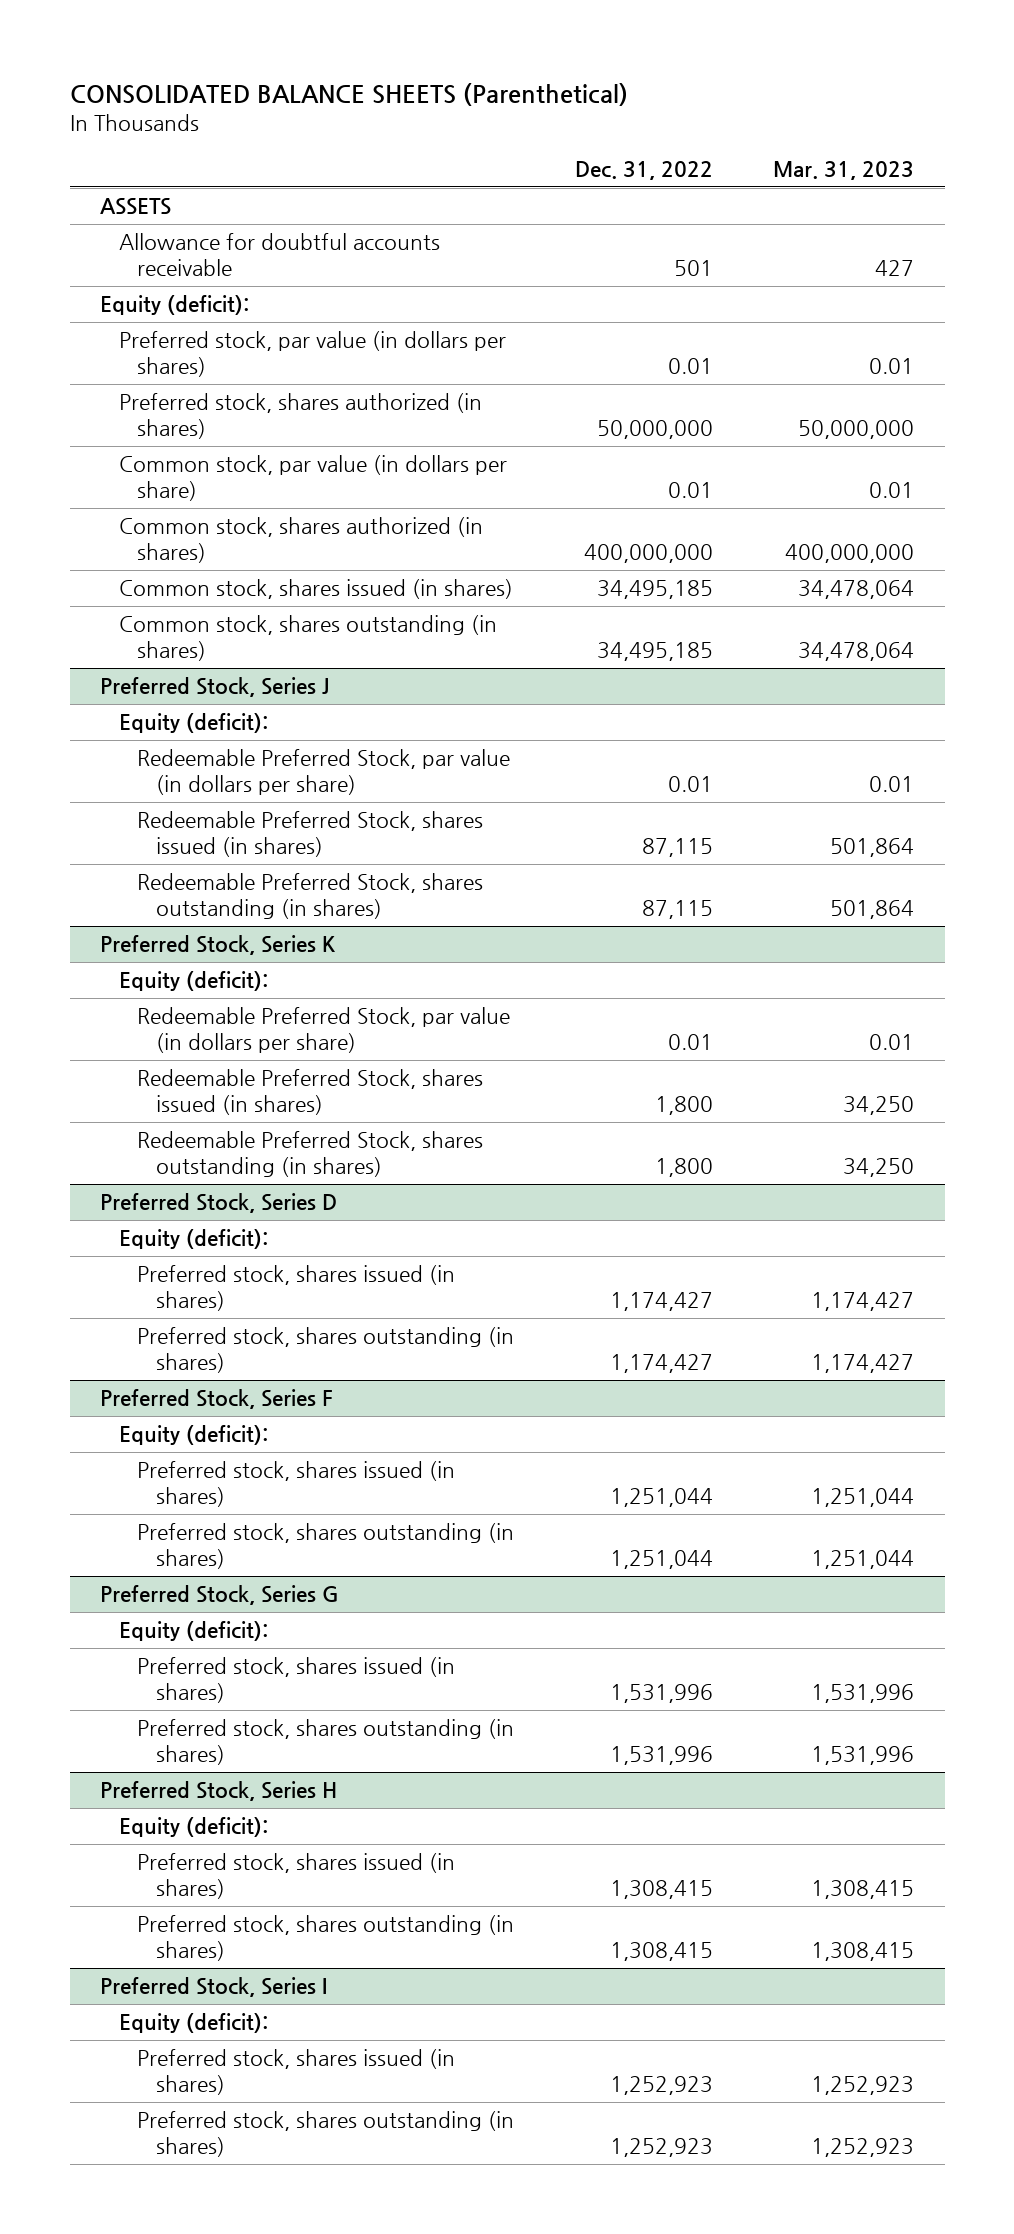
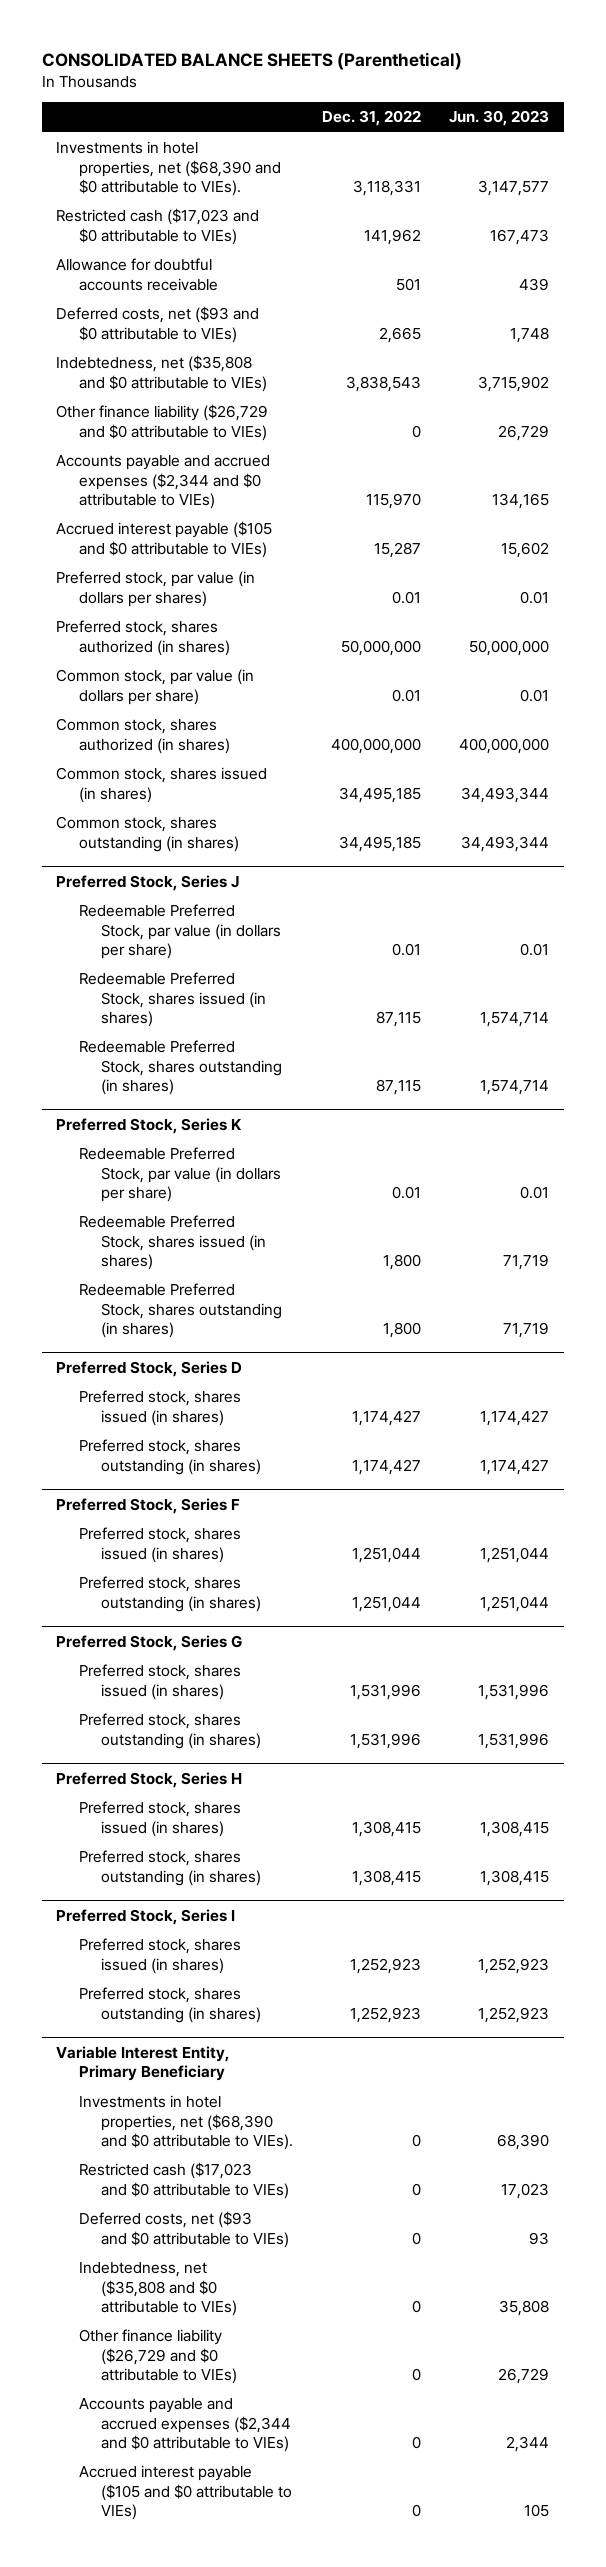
[773,160,915,180] Mar. 31, 2023 -> none
none -> [449,110,550,127] Jun. 30, 2023
[100,198,172,216] ASSETS -> none
none -> [56,141,281,197] Investments in hotel properties, net ($68,390 and $0 attributable to VIEs).
none -> [56,208,260,245] Restricted cash ($17,023 and $0 attributable to VIEs)
[100,295,250,316] Equity (deficit): -> none
none -> [56,306,260,343] Deferred costs, net ($93 and $0 attributable to VIEs)
none -> [56,355,267,392] Indebtedness, net ($35,808 and $0 attributable to VIEs)
none -> [56,404,269,441] Other finance liability ($26,729 and $0 attributable to VIEs)
none -> [56,455,271,510] Accounts payable and accrued expenses ($2,344 and $0 attributable to VIEs)
none -> [56,521,273,558] Accrued interest payable ($105 and $0 attributable to VIEs)
[118,713,268,734] Equity (deficit): -> none
[118,971,268,992] Equity (deficit): -> none
[118,1229,268,1250] Equity (deficit): -> none
[118,1425,268,1446] Equity (deficit): -> none
[118,1621,268,1642] Equity (deficit): -> none
[118,1817,268,1838] Equity (deficit): -> none
[118,2013,268,2034] Equity (deficit): -> none
none -> [56,2045,230,2082] Variable Interest Entity, Primary Beneficiary
none -> [78,2095,294,2151] Investments in hotel properties, net ($68,390 and $0 attributable to VIEs).
none -> [78,2162,290,2199] Restricted cash ($17,023 and $0 attributable to VIEs)
none -> [78,2211,290,2248] Deferred costs, net ($93 and $0 attributable to VIEs)
none -> [78,2262,238,2317] Indebtedness, net ($35,808 and $0 attributable to VIEs)
none -> [78,2329,238,2385] Other finance liability ($26,729 and $0 attributable to VIEs)
none -> [78,2398,292,2453] Accounts payable and accrued expenses ($2,344 and $0 attributable to VIEs)
none -> [78,2465,293,2521] Accrued interest payable ($105 and $0 attributable to VIEs)

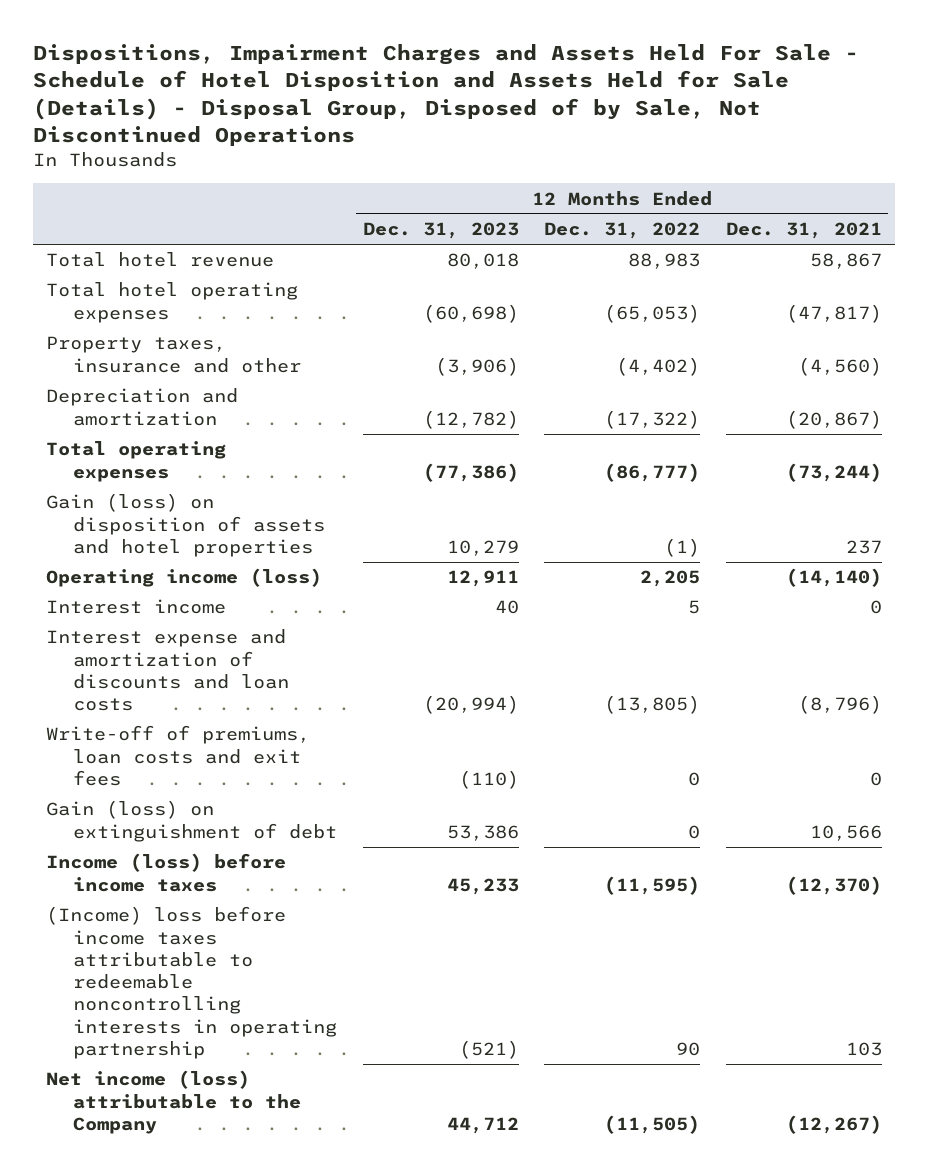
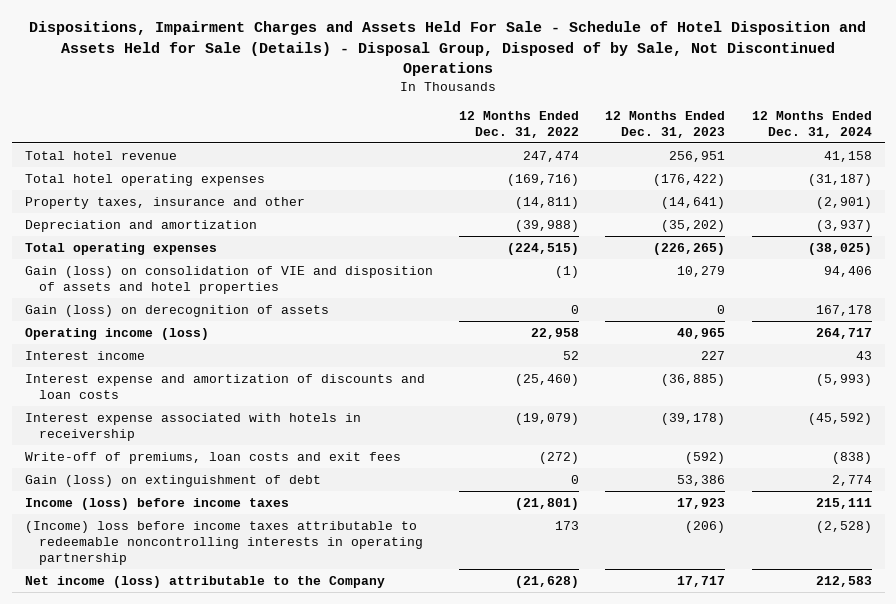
[726,222,883,240] Dec. 31, 2021 -> none
none -> [751,110,872,138] 12 Months Ended Dec. 31, 2024
[446,253,519,270] 80,018 -> [669,150,726,162] 256,951
[628,253,701,270] 88,983 -> [523,150,580,162] 247,474
[422,303,519,323] (60,698) -> [653,173,726,186] (176,422)
[604,303,701,323] (65,053) -> [507,173,580,186] (169,716)
[434,356,519,376] (3,906) -> [661,196,726,209] (14,641)
[616,356,701,376] (4,402) -> [515,196,580,209] (14,811)
[422,409,519,429] (12,782) -> [661,219,726,232] (35,202)
[604,409,701,429] (17,322) -> [515,219,580,232] (39,988)
[422,462,519,482] (77,386) -> [653,242,726,255] (226,265)
[604,462,701,482] (86,777) -> [507,242,580,255] (224,515)
[45,493,326,557] Gain (loss) on disposition of assets and hotel properties -> [24,265,433,294] Gain (loss) on consolidation of VIE and disposition of assets and hotel properties
none -> [24,304,329,317] Gain (loss) on derecognition of assets
[446,570,519,588] 12,911 -> [677,327,726,339] 40,965
[640,570,701,588] 2,205 -> [531,327,580,339] 22,958
[494,600,519,615] 40 -> [701,350,726,360] 227
[688,600,701,615] 5 -> [563,350,580,360] 52
[422,695,519,715] (20,994) -> [661,373,726,386] (36,885)
[604,695,701,715] (13,805) -> [515,373,580,386] (25,460)
none -> [24,412,361,441] Interest expense associated with hotels in receivership
[458,769,519,789] (110) -> [685,451,726,464] (592)
[688,771,701,786] 0 -> [539,451,580,464] (272)
[446,877,519,895] 45,233 -> [677,497,726,509] 17,923
[604,875,701,895] (11,595) -> [515,497,580,510] (21,801)
[458,1040,519,1060] (521) -> [685,520,726,533] (206)
[676,1042,701,1057] 90 -> [555,520,580,530] 173
[446,1116,519,1134] 44,712 -> [677,575,726,587] 17,717
[604,1114,701,1134] (11,505) -> [515,575,580,588] (21,628)

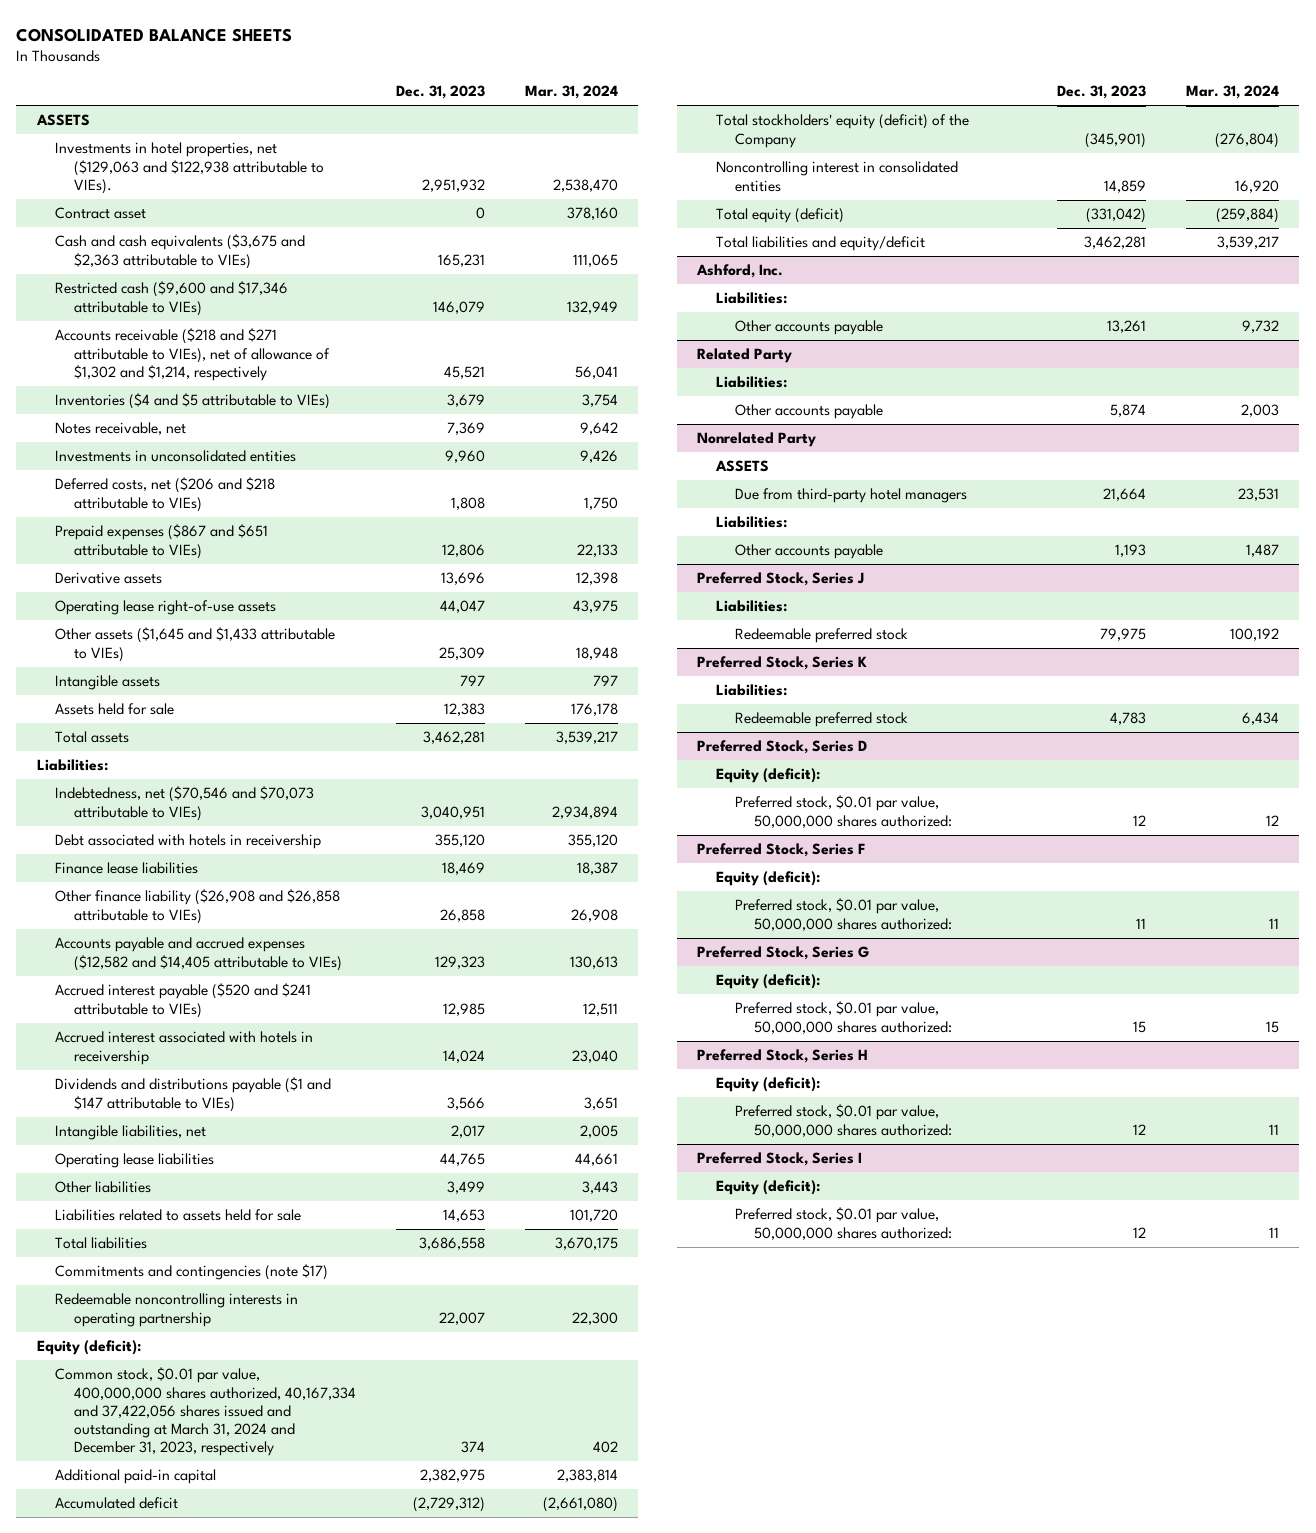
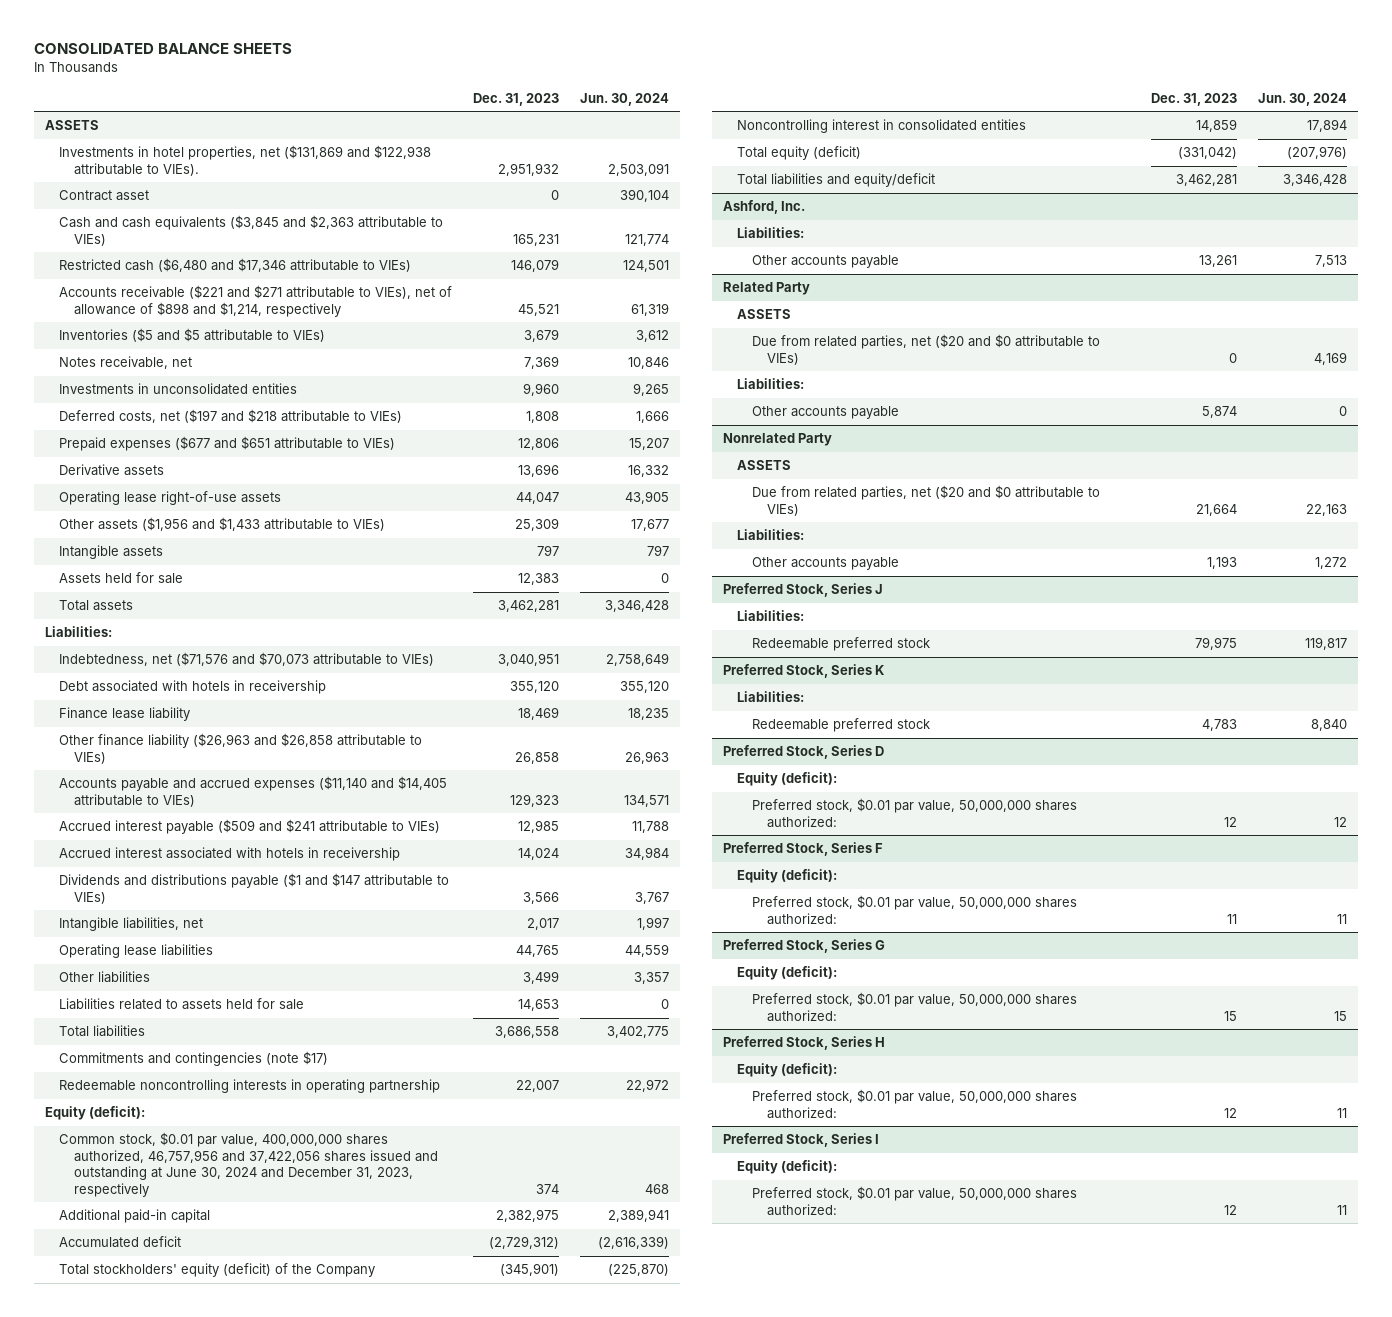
[525,85,619,100] Mar. 31, 2024 -> none
none -> [580,92,670,106] Jun. 30, 2024
[55,142,325,194] Investments in hotel properties, net ($129,063 and $122,938 attributable to VIEs). -> [59,145,432,176] Investments in hotel properties, net ($131,869 and $122,938 attributable to VIEs).
[55,234,306,269] Cash and cash equivalents ($3,675 and $2,363 attributable to VIEs) -> [59,215,444,246] Cash and cash equivalents ($3,845 and $2,363 attributable to VIEs)
[55,281,289,316] Restricted cash ($9,600 and $17,346 attributable to VIEs) -> [59,258,412,273] Restricted cash ($6,480 and $17,346 attributable to VIEs)
[55,328,331,381] Accounts receivable ($218 and $271 attributable to VIEs), net of allowance of $1,302 and $1,214, respectively -> [59,285,453,317] Accounts receivable ($221 and $271 attributable to VIEs), net of allowance of $898 and $1,214, respectively
[55,393,331,410] Inventories ($4 and $5 attributable to VIEs) -> [59,328,326,343] Inventories ($5 and $5 attributable to VIEs)
[55,477,276,512] Deferred costs, net ($206 and $218 attributable to VIEs) -> [59,409,403,424] Deferred costs, net ($197 and $218 attributable to VIEs)
[55,524,269,559] Prepaid expenses ($867 and $651 attributable to VIEs) -> [59,436,396,452] Prepaid expenses ($677 and $651 attributable to VIEs)
[55,627,336,662] Other assets ($1,645 and $1,433 attributable to VIEs) -> [59,517,386,532] Other assets ($1,956 and $1,433 attributable to VIEs)
[55,786,315,821] Indebtedness, net ($70,546 and $70,073 attributable to VIEs) -> [59,652,435,667] Indebtedness, net ($71,576 and $70,073 attributable to VIEs)
[55,862,199,875] Finance lease liabilities -> [59,707,191,722] Finance lease liability
[55,889,341,924] Other finance liability ($26,908 and $26,858 attributable to VIEs) -> [59,733,423,764] Other finance liability ($26,963 and $26,858 attributable to VIEs)
[55,937,343,971] Accounts payable and accrued expenses ($12,582 and $14,405 attributable to VIEs) -> [59,776,448,807] Accounts payable and accrued expenses ($11,140 and $14,405 attributable to VIEs)
[55,983,312,1018] Accrued interest payable ($520 and $241 attributable to VIEs) -> [59,819,441,835] Accrued interest payable ($509 and $241 attributable to VIEs)
[55,1367,357,1457] Common stock, $0.01 par value, 400,000,000 shares authorized, 40,167,334 and 37,422,056 shares issued and outstanding at March 31, 2024 and December 31, 2023, respectively -> [59,1132,438,1197] Common stock, $0.01 par value, 400,000,000 shares authorized, 46,757,956 and 37,422,056 shares issued and outstanding at June 30, 2024 and December 31, 2023, respectively
none -> [737,309,792,320] ASSETS
none -> [752,334,1101,365] Due from related parties, net ($20 and $0 attributable to VIEs)
[734,488,967,504] Due from third-party hotel managers -> [752,485,1101,516] Due from related parties, net ($20 and $0 attributable to VIEs)

